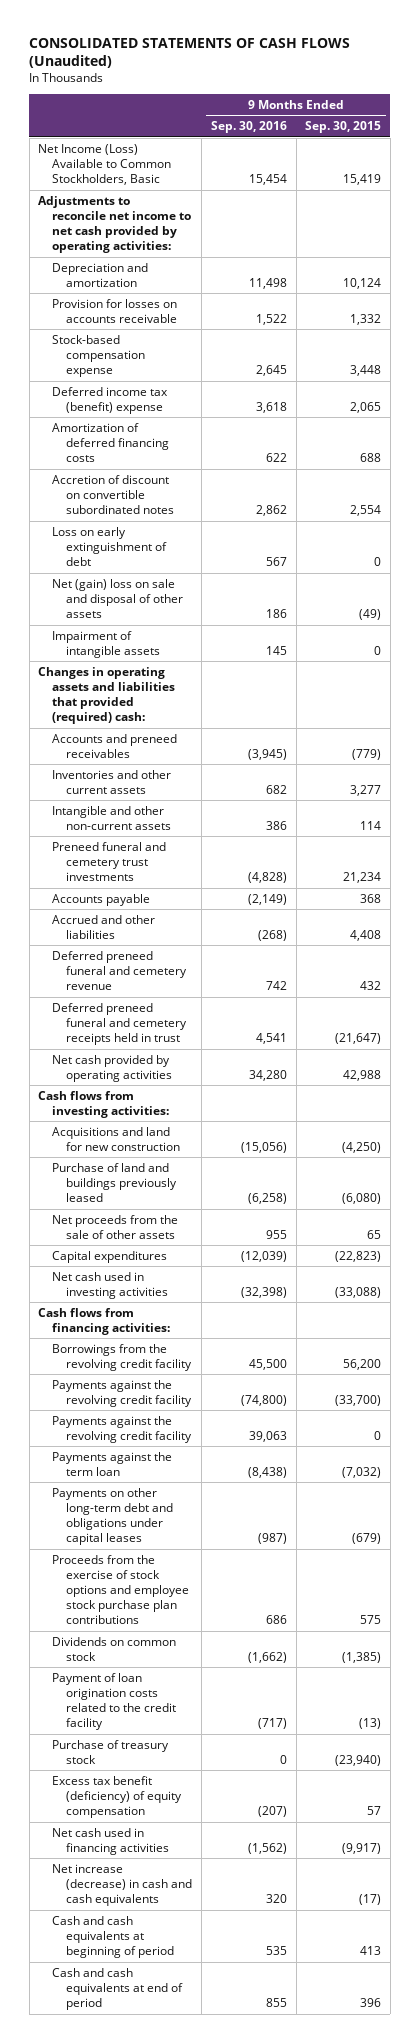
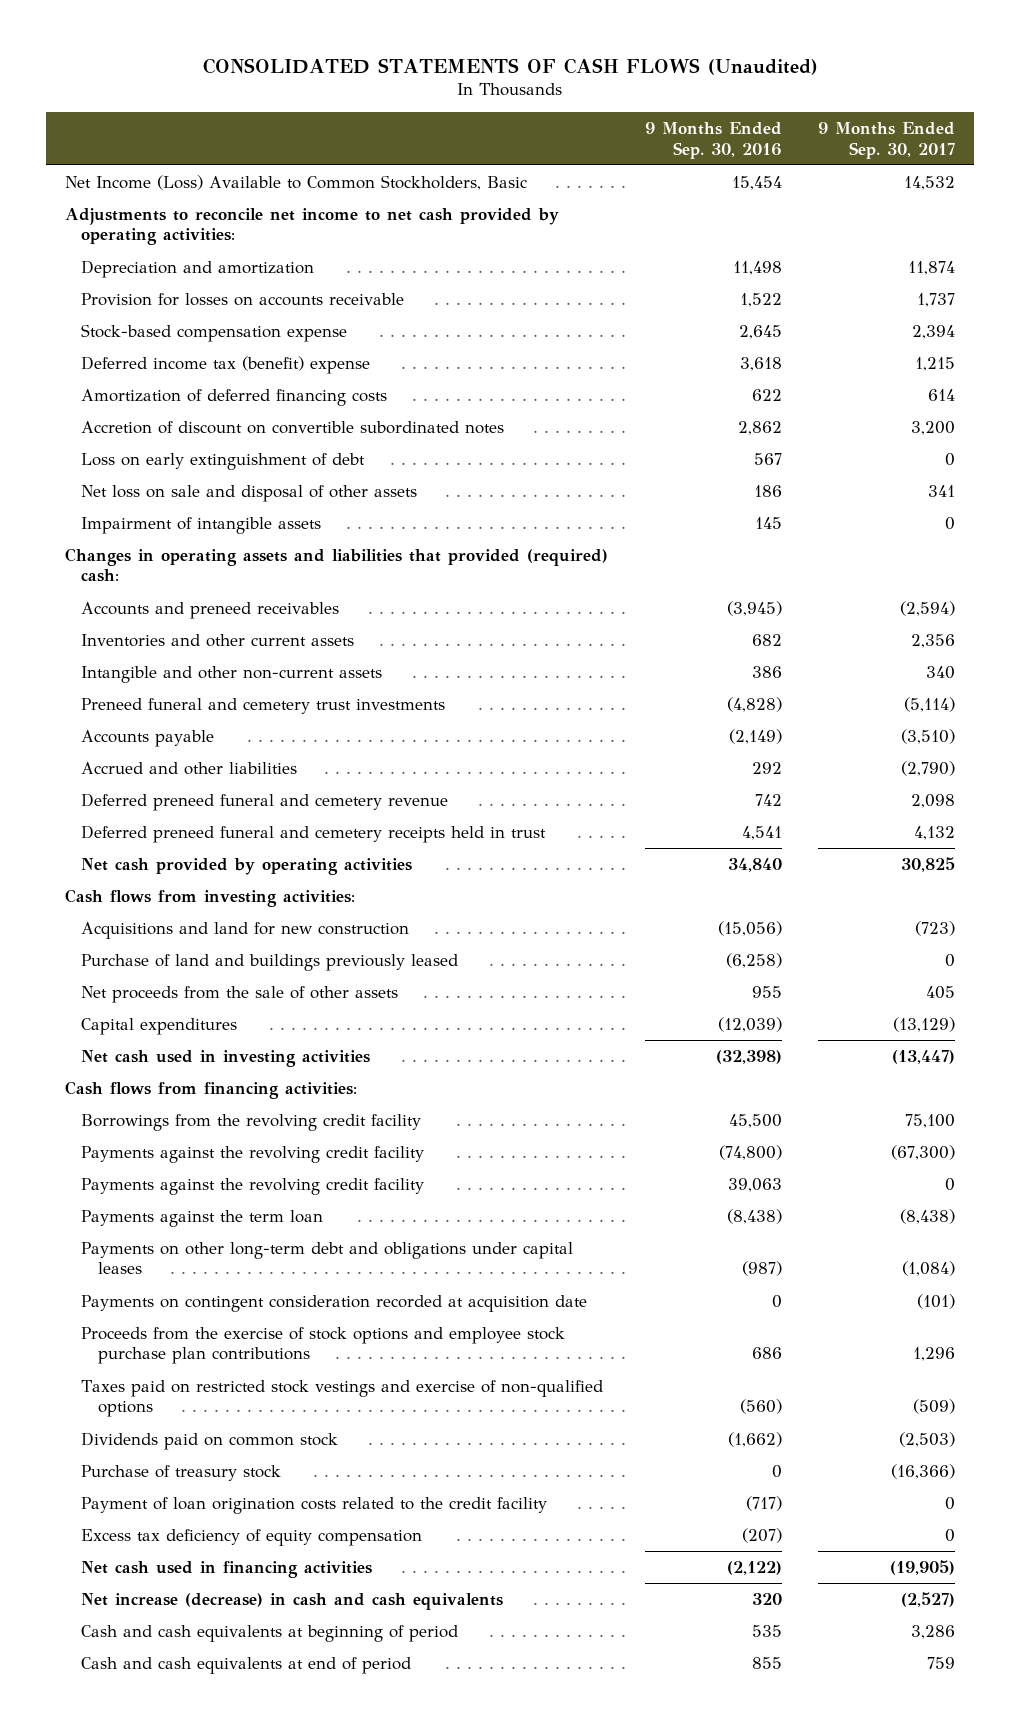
[305,121,382,134] Sep. 30, 2015 -> none
none -> [818,122,956,159] 9 Months Ended Sep. 30, 2017
[52,578,184,619] Net (gain) loss on sale and disposal of other assets -> [81,484,418,502] Net loss on sale and disposal of other assets
[257,930,287,942] (268) -> [751,761,782,774] 292
[248,1070,287,1082] 34,280 -> [727,857,782,872] 34,840
none -> [81,1294,588,1312] Payments on contingent consideration recorded at acquisition date
none -> [81,1379,604,1418] Taxes paid on restricted stock vestings and exercise of non-qualified options
[52,1636,177,1662] Dividends on common stock -> [81,1431,339,1450] Dividends paid on common stock
[52,1672,177,1731] Payment of loan origination costs related to the credit facility -> [81,1496,548,1514] Payment of loan origination costs related to the credit facility
[52,1775,183,1819] Excess tax benefit (deficiency) of equity compensation -> [81,1528,423,1546] Excess tax deficiency of equity compensation
[247,1843,287,1855] (1,562) -> [726,1560,782,1575] (2,122)

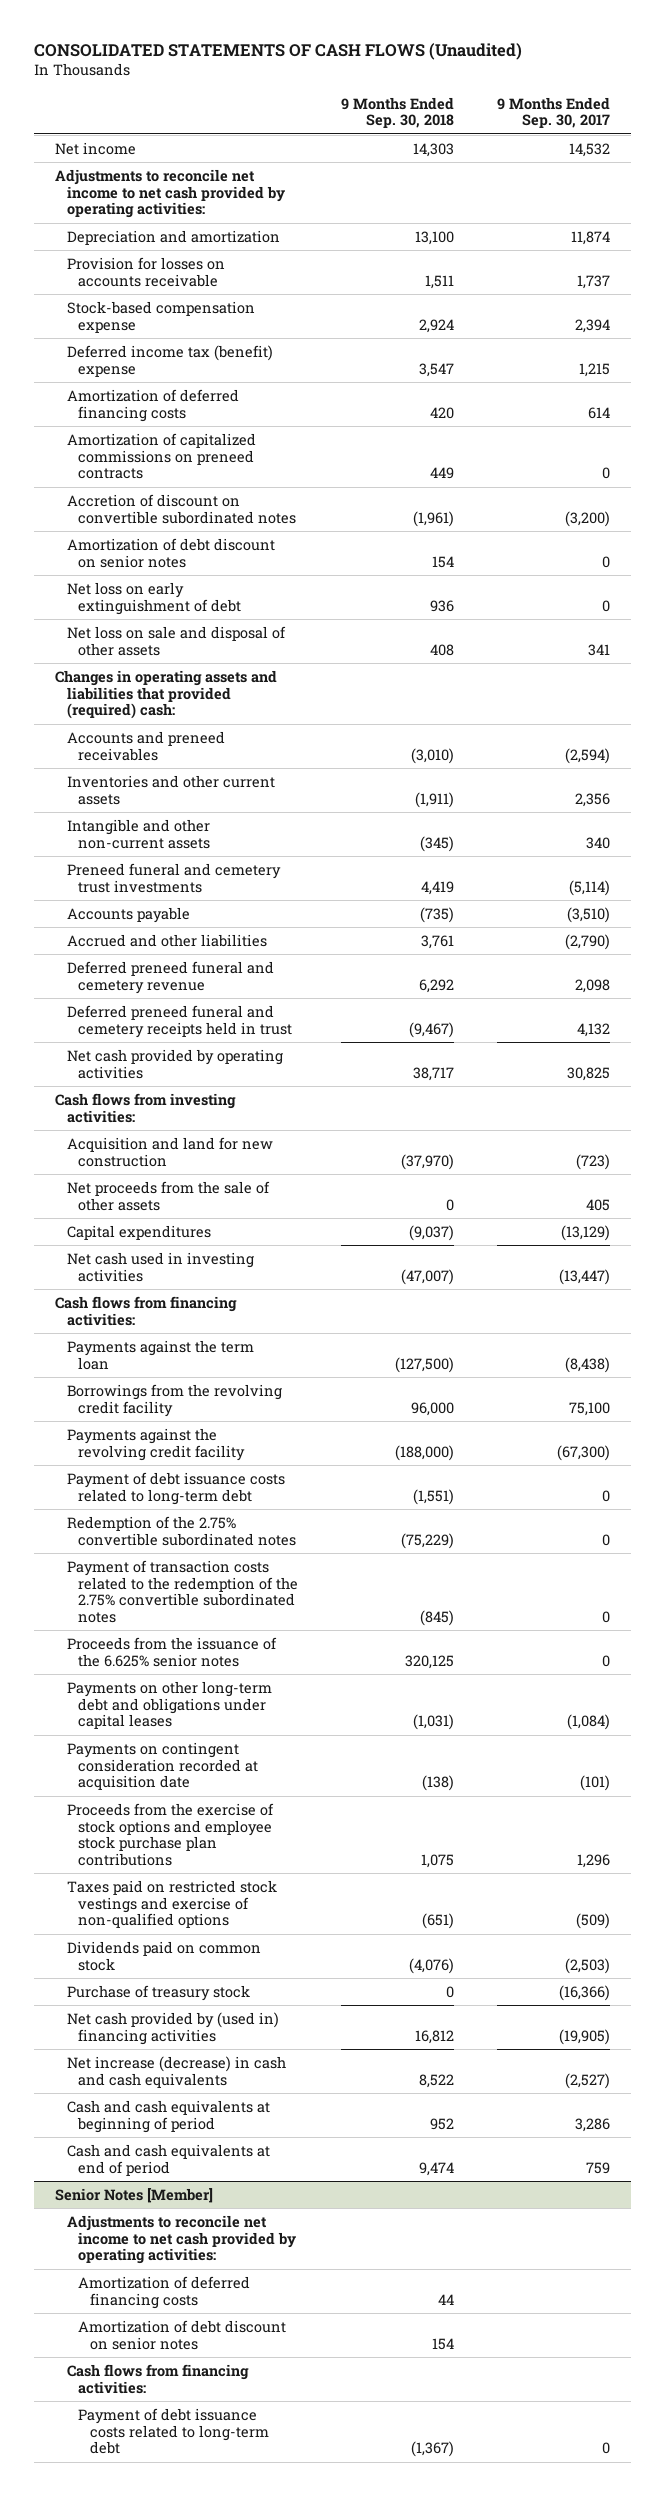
[644,122,782,159] 9 Months Ended Sep. 30, 2016 -> none
none -> [340,96,454,129] 9 Months Ended Sep. 30, 2018
[64,174,527,190] Net Income (Loss) Available to Common Stockholders, Basic -> [54,141,136,155] Net income
none -> [66,432,256,480] Amortization of capitalized commissions on preneed contracts
[911,420,956,435] 3,200 -> [564,510,610,527] (3,200)
none -> [66,537,275,568] Amortization of debt discount on senior notes
[81,452,366,470] Loss on early extinguishment of debt -> [66,581,242,615] Net loss on early extinguishment of debt
[81,516,322,534] Impairment of intangible assets -> none
[81,953,459,971] Purchase of land and buildings previously leased -> none
[81,921,410,939] Acquisitions and land for new construction -> [66,1136,273,1167] Acquisition and land for new construction
[81,1209,324,1227] Payments against the term loan -> [66,1339,254,1370] Payments against the term loan
[81,1177,425,1195] Payments against the revolving credit facility -> none
none -> [66,1471,285,1505] Payment of debt issuance costs related to long-term debt
none -> [66,1515,297,1546] Redemption of the 2.75% convertible subordinated notes
none -> [66,1559,299,1623] Payment of transaction costs related to the redemption of the 2.75% convertible subordinated notes
none -> [66,1636,277,1667] Proceeds from the issuance of the 6.625% senior notes
[81,1496,548,1514] Payment of loan origination costs related to the credit facility -> none
[81,1528,423,1546] Excess tax deficiency of equity compensation -> none
[81,1560,373,1578] Net cash used in financing activities -> [66,2011,279,2045] Net cash provided by (used in) financing activities
none -> [54,2187,213,2203] Senior Notes [Member]
none -> [66,2214,297,2265] Adjustments to reconcile net income to net cash provided by operating activities:
none -> [78,2275,251,2309] Amortization of deferred financing costs
none -> [78,2319,287,2350] Amortization of debt discount on senior notes
none -> [66,2363,249,2394] Cash flows from financing activities:
none -> [78,2407,269,2455] Payment of debt issuance costs related to long-term debt

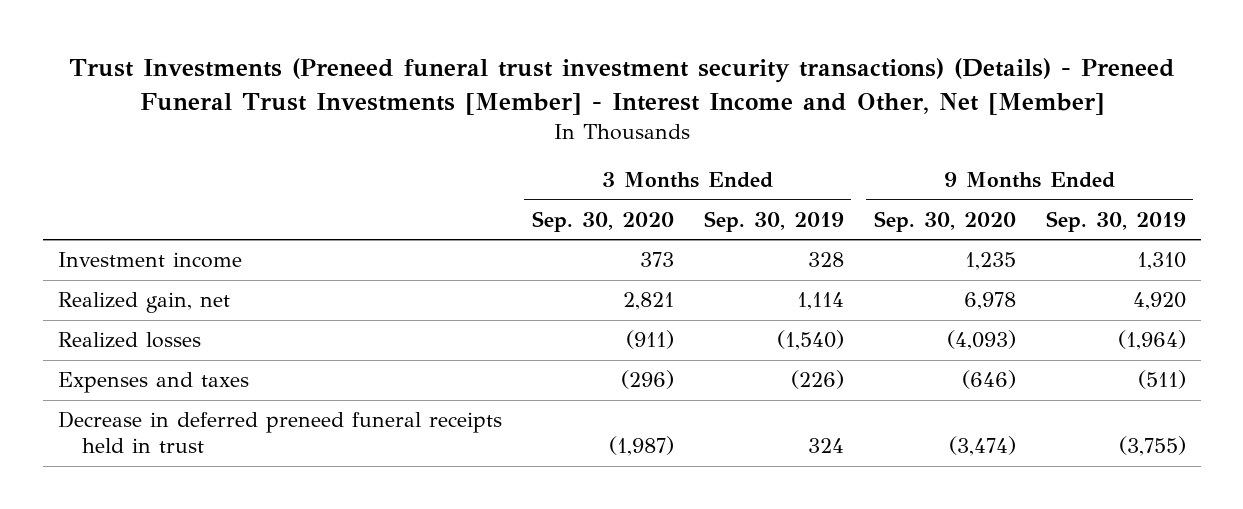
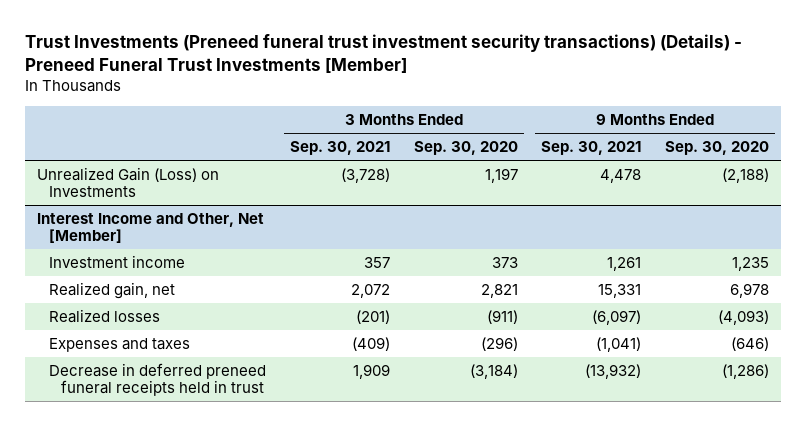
[68,58,1175,115] Trust Investments (Preneed funeral trust investment security transactions) (Details) - Preneed Funeral Trust Investments [Member] - Interest Income and Other, Net [Member] -> [24,33,742,74] Trust Investments (Preneed funeral trust investment security transactions) (Details) - Preneed Funeral Trust Investments [Member]
[703,211,844,233] Sep. 30, 2019 -> none
[1045,211,1186,233] Sep. 30, 2019 -> none
none -> [289,141,390,156] Sep. 30, 2021
none -> [541,141,642,156] Sep. 30, 2021
none -> [36,166,219,198] Unrealized Gain (Loss) on Investments
none -> [36,212,264,244] Interest Income and Other, Net [Member]
[608,436,674,457] (1,987) -> [469,363,518,379] (3,184)
[948,436,1016,457] (3,474) -> [722,363,770,379] (1,286)

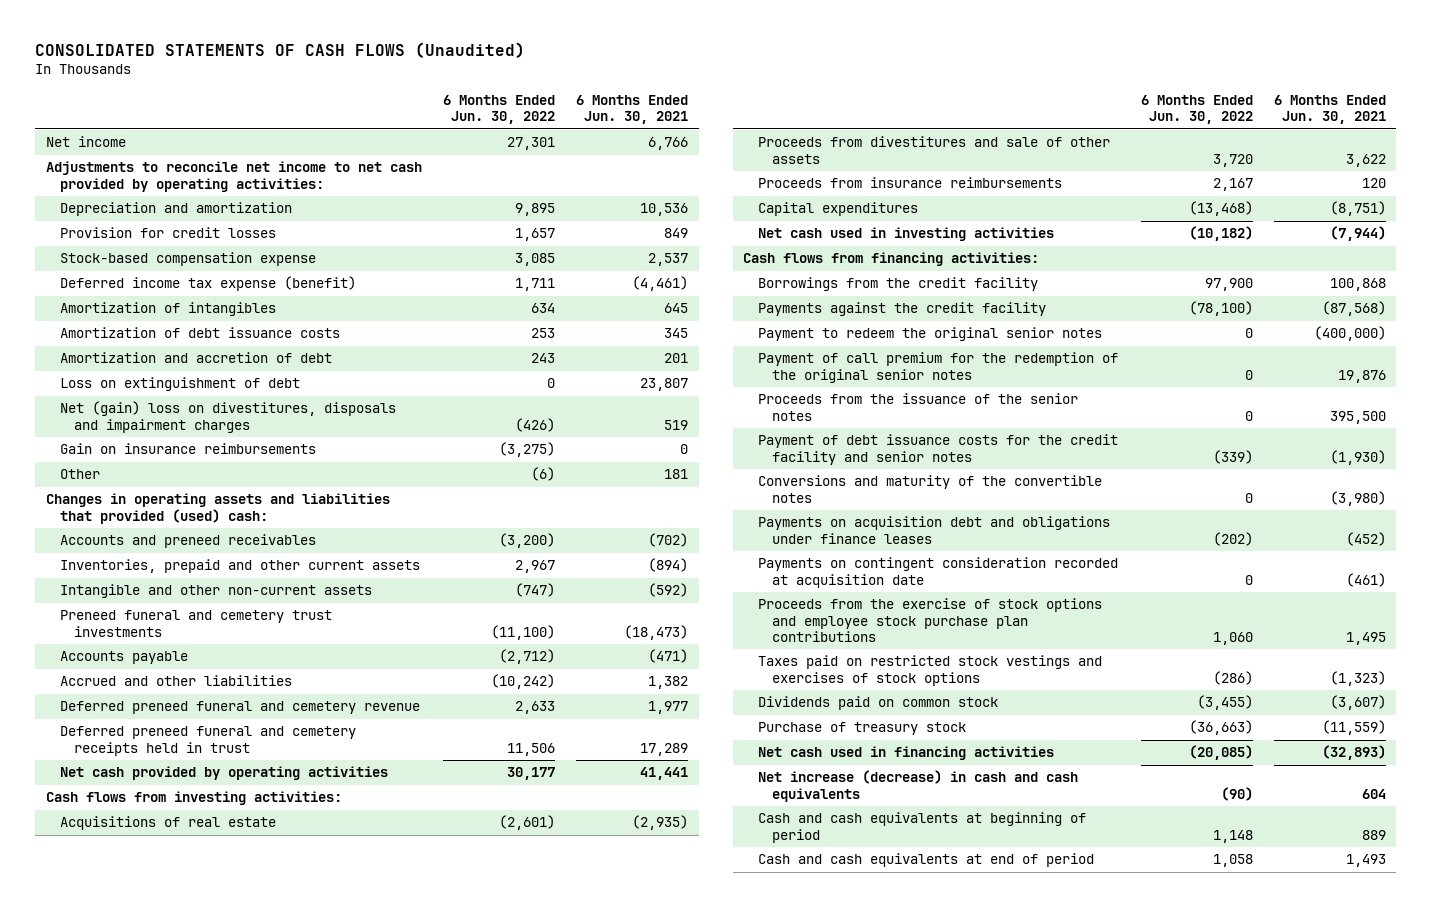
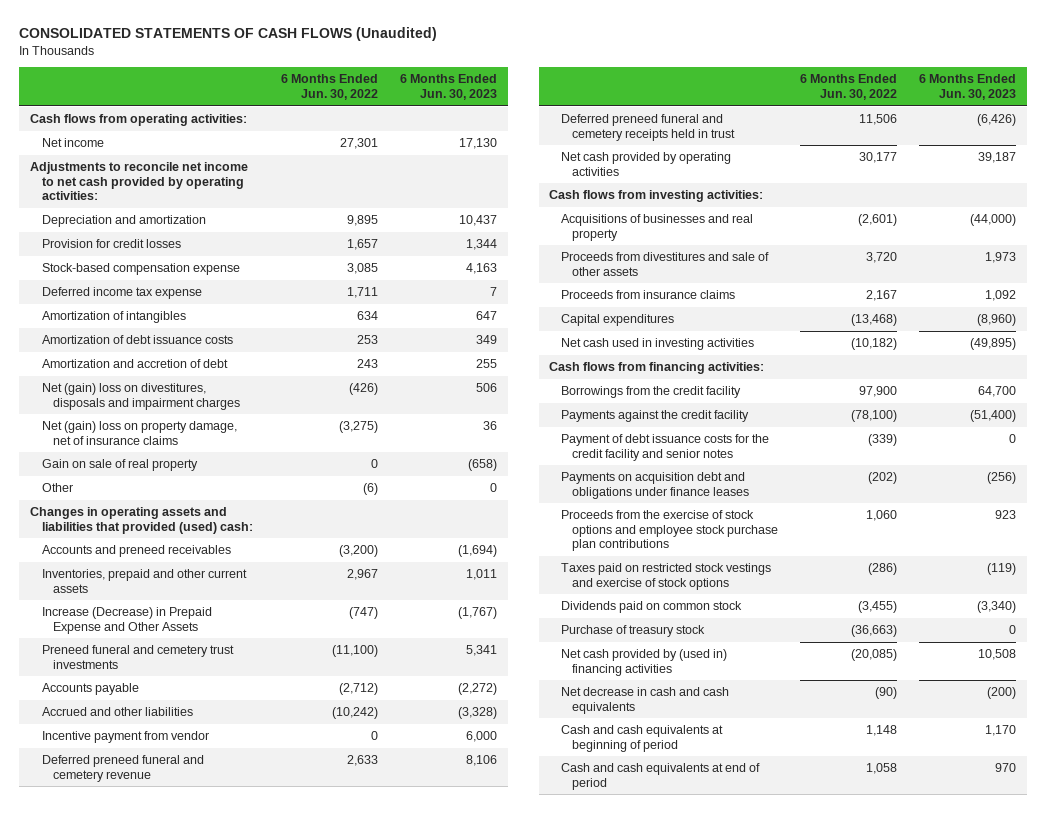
[576,95,689,125] 6 Months Ended Jun. 30, 2021 -> none
none -> [399,74,497,100] 6 Months Ended Jun. 30, 2023
none -> [30,114,248,127] Cash flows from operating activities:
[59,276,356,292] Deferred income tax expense (benefit) -> [41,287,202,300] Deferred income tax expense
[59,377,300,392] Loss on extinguishment of debt -> none
[59,443,316,455] Gain on insurance reimbursements -> [41,421,237,445] Net (gain) loss on property damage, net of insurance claims
none -> [41,459,198,472] Gain on sale of real property
[59,584,372,599] Intangible and other non-current assets -> [41,607,212,634] Increase (Decrease) in Prepaid Expense and Other Assets
none -> [41,731,209,744] Incentive payment from vendor
[59,816,276,831] Acquisitions of real estate -> [560,214,753,241] Acquisitions of businesses and real property
[757,177,1062,189] Proceeds from insurance reimbursements -> [560,290,735,300] Proceeds from insurance claims
[757,327,1102,342] Payment to redeem the original senior notes -> none
[757,352,1118,383] Payment of call premium for the redemption of the original senior notes -> none
[757,393,1078,421] Proceeds from the issuance of the senior notes -> none
[757,475,1102,503] Conversions and maturity of the convertible notes -> none
[757,557,1118,588] Payments on contingent consideration recorded at acquisition date -> none
[757,655,1102,686] Taxes paid on restricted stock vestings and exercises of stock options -> [560,563,771,590] Taxes paid on restricted stock vestings and exercise of stock options
[757,746,1054,761] Net cash used in financing activities -> [560,649,727,676] Net cash provided by (used in) financing activities
[757,770,1078,802] Net increase (decrease) in cash and cash equivalents -> [560,687,729,714] Net decrease in cash and cash equivalents

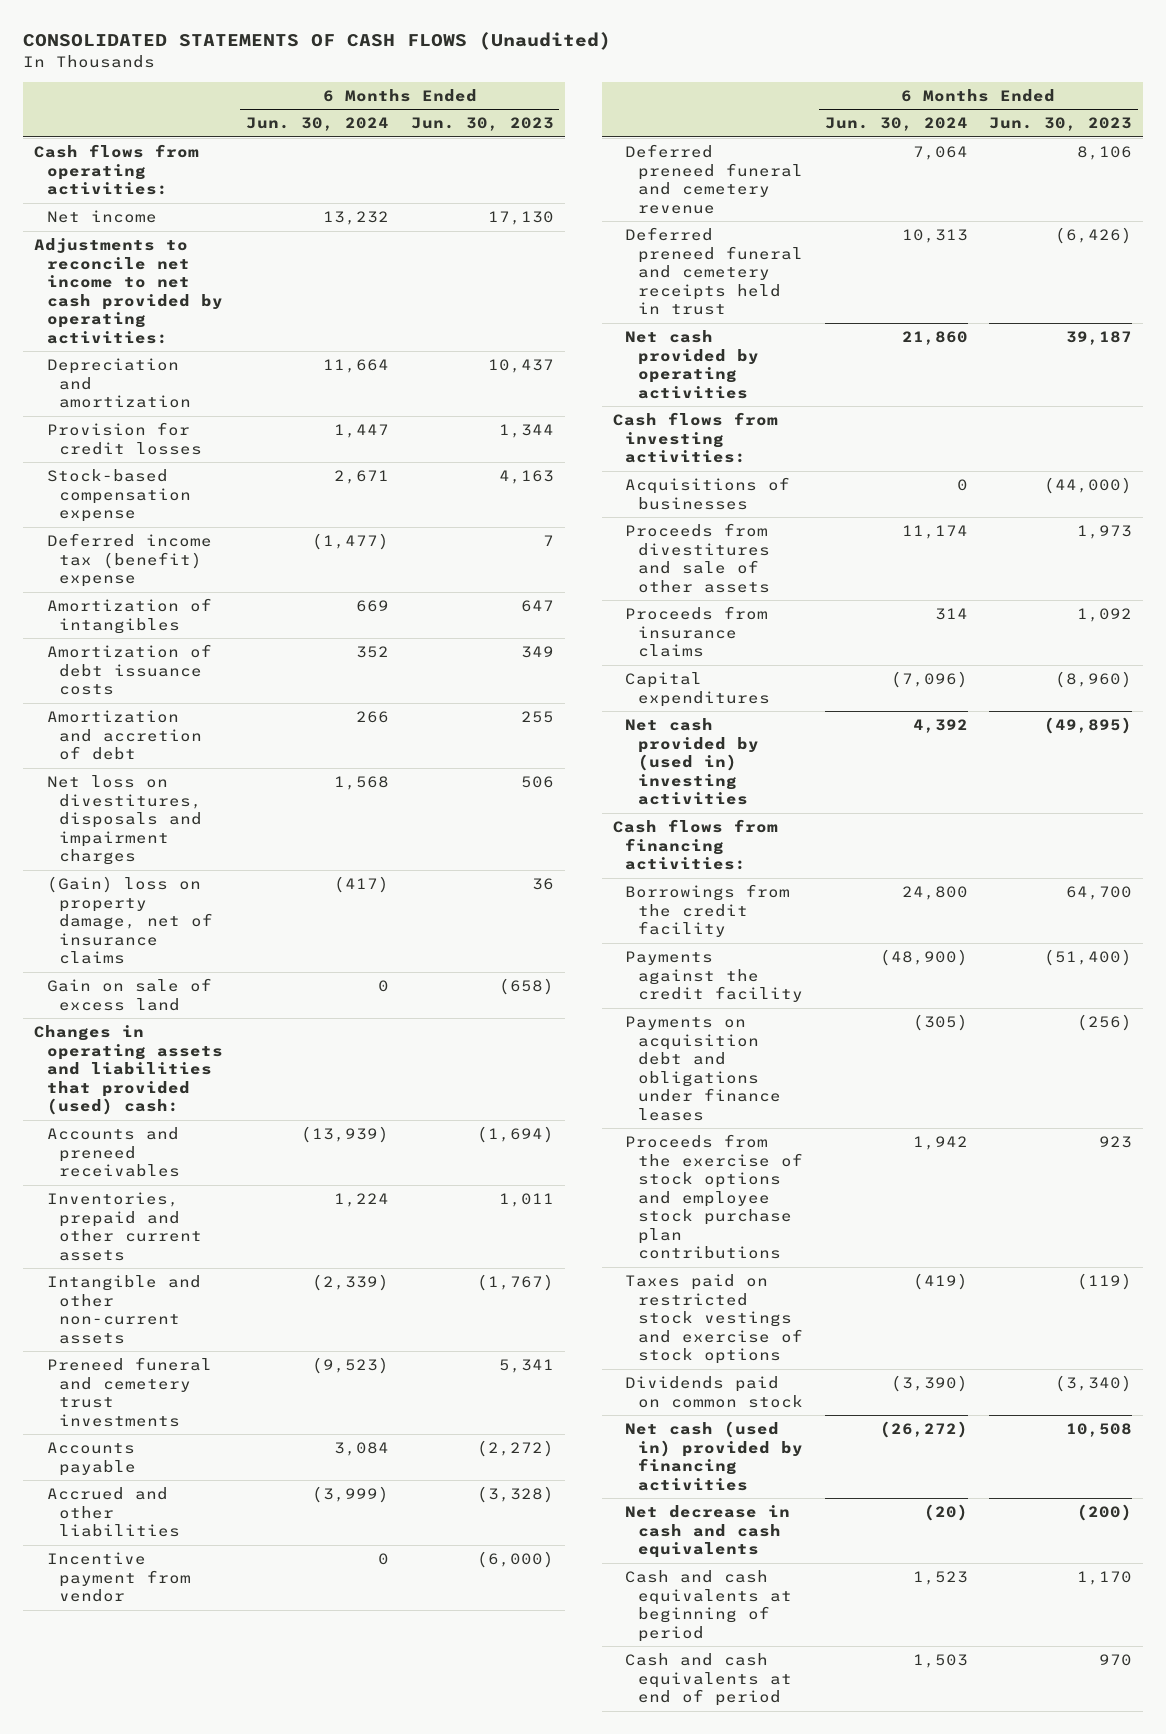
[281,74,379,100] 6 Months Ended Jun. 30, 2022 -> none
none -> [245,117,389,132] Jun. 30, 2024
[41,287,202,300] Deferred income tax expense -> [46,533,212,588] Deferred income tax (benefit) expense
[41,483,73,493] Other -> none
[41,383,241,410] Net (gain) loss on divestitures, disposals and impairment charges -> [46,775,202,866] Net loss on divestitures, disposals and impairment charges
[41,421,237,445] Net (gain) loss on property damage, net of insurance claims -> [46,876,213,965] (Gain) loss on property damage, net of insurance claims
[41,459,198,472] Gain on sale of real property -> [46,978,212,1011] Gain on sale of excess land
[41,607,212,634] Increase (Decrease) in Prepaid Expense and Other Assets -> [46,1275,201,1344] Intangible and other non-current assets
[465,731,497,743] 6,000 -> [476,1551,554,1569] (6,000)
[560,214,753,241] Acquisitions of businesses and real property -> [625,477,791,510] Acquisitions of businesses
[560,338,754,351] Net cash used in investing activities -> [625,718,759,806] Net cash provided by (used in) investing activities
[560,434,769,461] Payment of debt issuance costs for the credit facility and senior notes -> none
[560,625,705,638] Purchase of treasury stock -> none
[560,649,727,676] Net cash provided by (used in) financing activities -> [625,1421,803,1491] Net cash (used in) provided by financing activities

